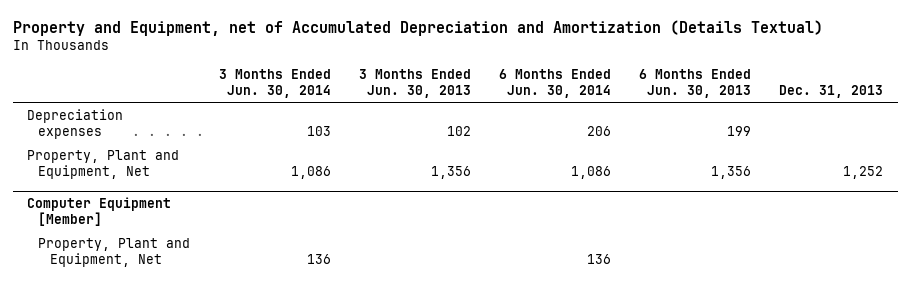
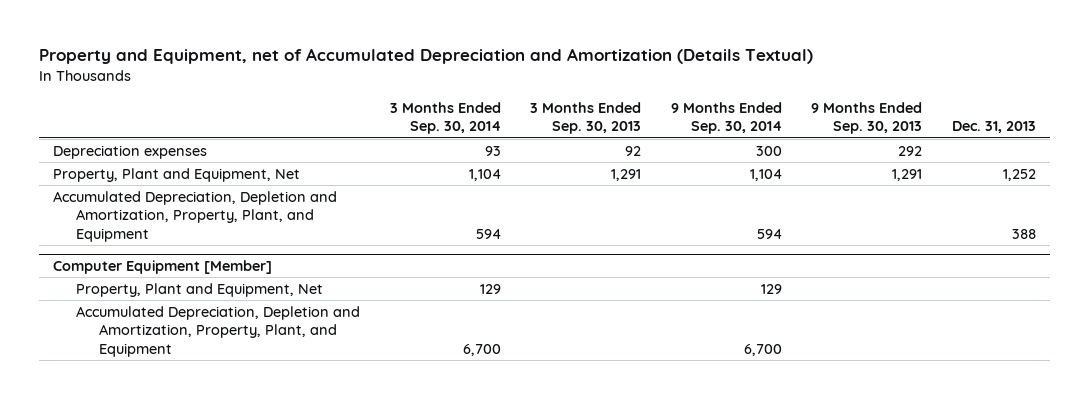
[218,68,331,99] 3 Months Ended Jun. 30, 2014 -> none
[358,68,471,99] 3 Months Ended Jun. 30, 2013 -> none
[499,68,612,99] 6 Months Ended Jun. 30, 2014 -> none
[639,68,752,99] 6 Months Ended Jun. 30, 2013 -> none
none -> [389,101,501,135] 3 Months Ended Sep. 30, 2014
none -> [530,101,642,135] 3 Months Ended Sep. 30, 2013
none -> [670,101,782,135] 9 Months Ended Sep. 30, 2014
none -> [811,101,923,135] 9 Months Ended Sep. 30, 2013
none -> [53,190,338,242] Accumulated Depreciation, Depletion and Amortization, Property, Plant, and Equipment
none -> [76,305,361,357] Accumulated Depreciation, Depletion and Amortization, Property, Plant, and Equipment

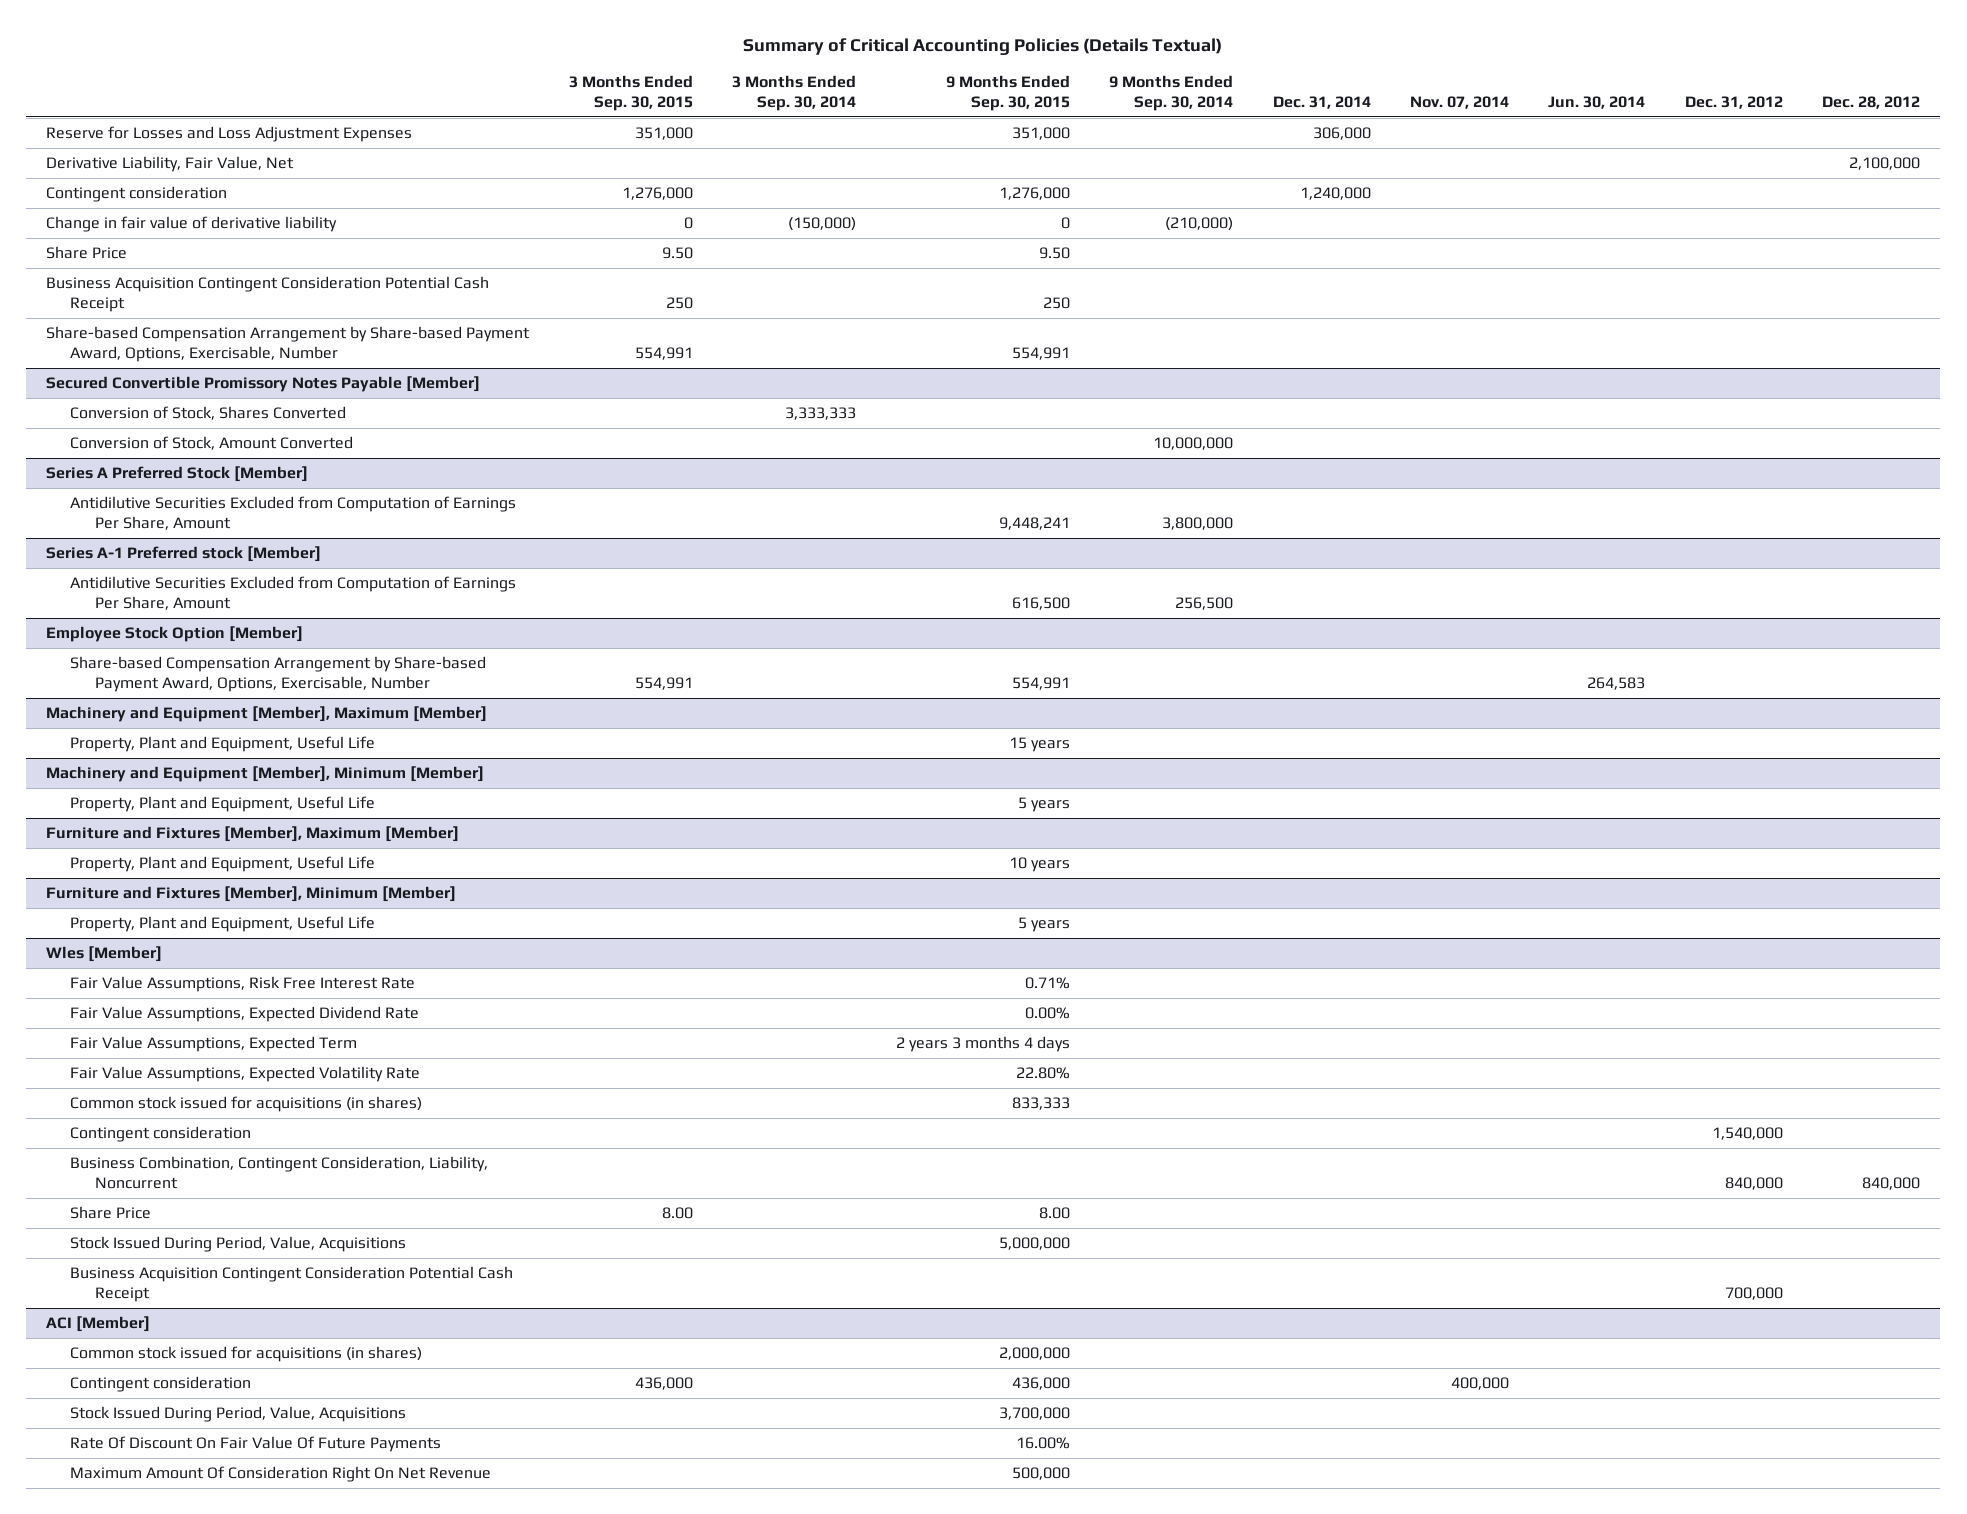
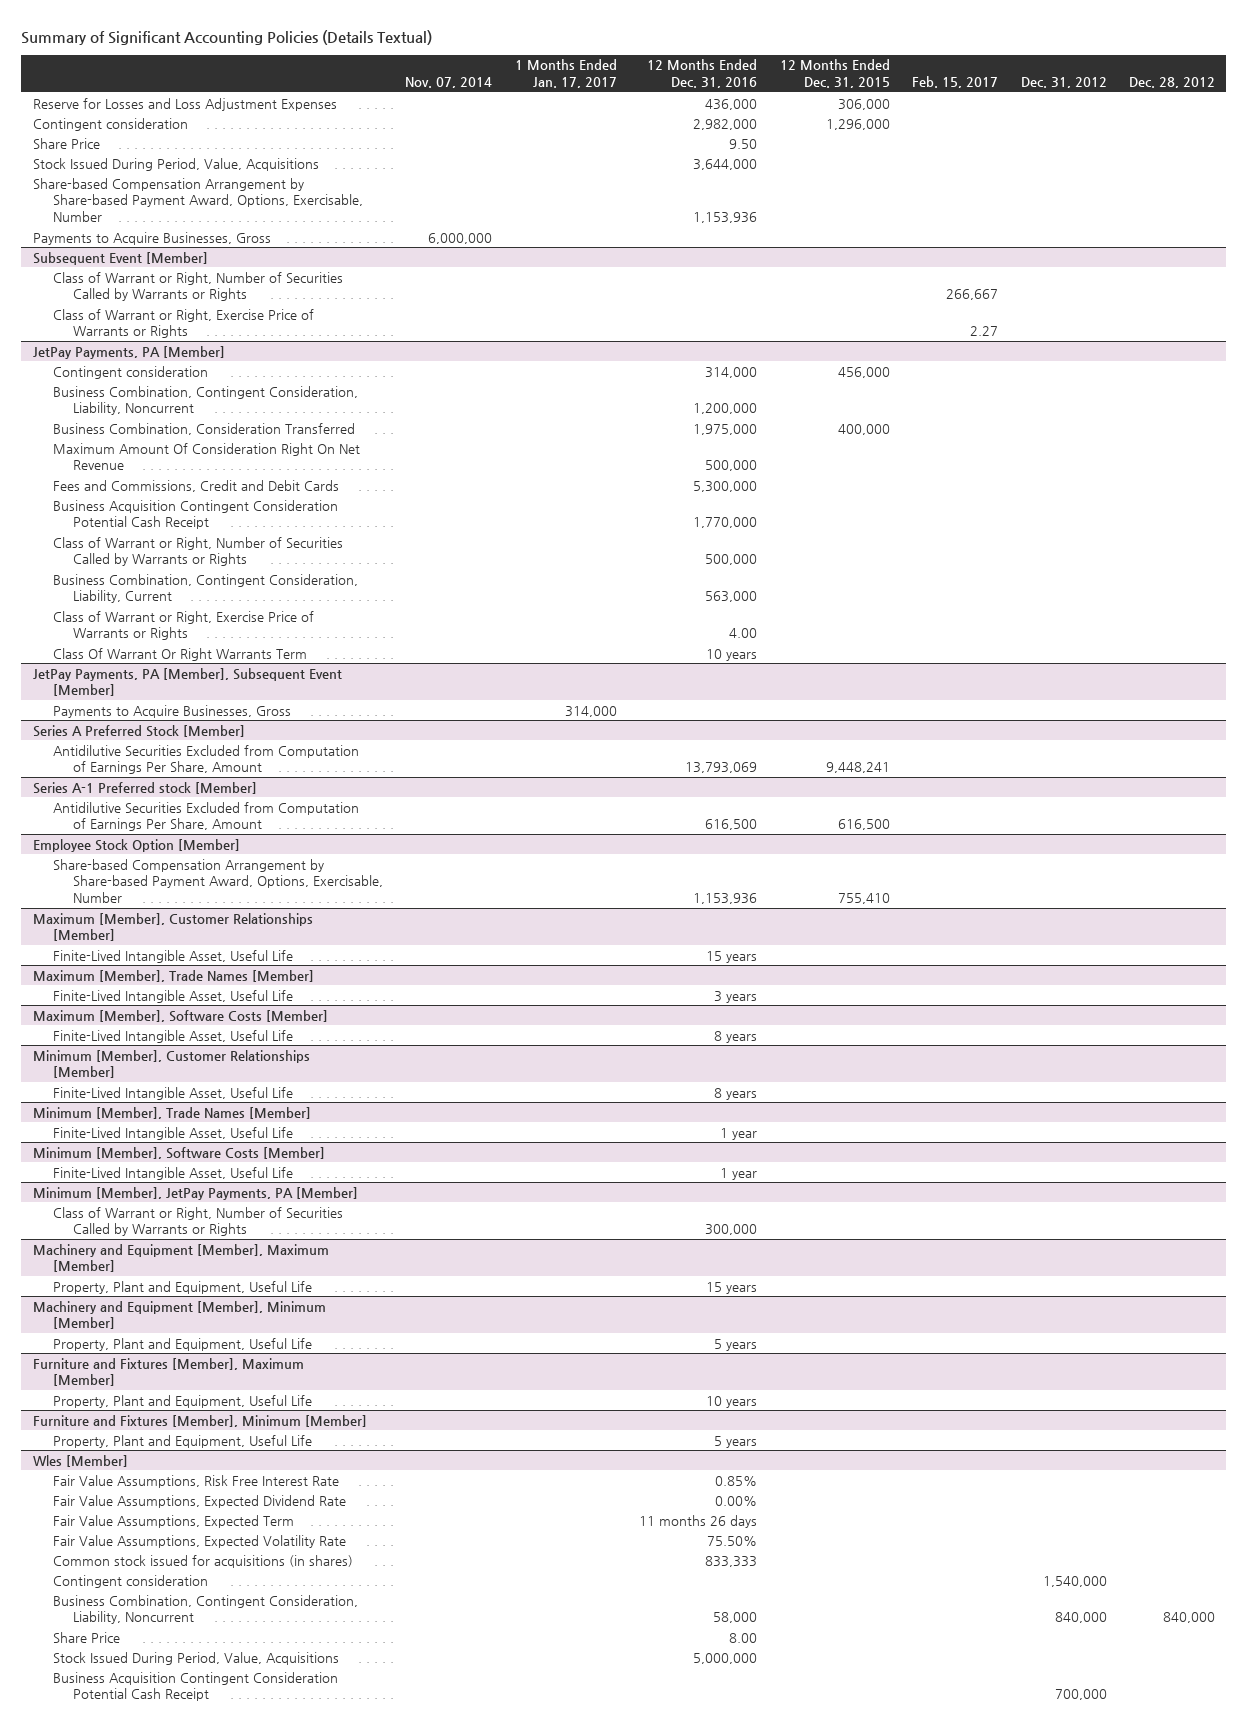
[743,37,1223,55] Summary of Critical Accounting Policies (Details Textual) -> [21,29,433,45] Summary of Significant Accounting Policies (Details Textual)
[568,74,693,112] 3 Months Ended Sep. 30, 2015 -> none
[732,74,857,112] 3 Months Ended Sep. 30, 2014 -> none
[945,74,1070,112] 9 Months Ended Sep. 30, 2015 -> none
[1109,74,1234,112] 9 Months Ended Sep. 30, 2014 -> none
[1272,96,1371,110] Dec. 31, 2014 -> none
[1548,96,1646,110] Jun. 30, 2014 -> none
none -> [514,59,617,89] 1 Months Ended Jan. 17, 2017
none -> [647,59,758,89] 12 Months Ended Dec. 31, 2016
none -> [779,59,890,89] 12 Months Ended Dec. 31, 2015
none -> [912,76,999,89] Feb. 15, 2017
[46,156,295,173] Derivative Liability, Fair Value, Net -> none
[46,216,338,233] Change in fair value of derivative liability -> none
[46,276,490,313] Business Acquisition Contingent Consideration Potential Cash Receipt -> none
none -> [32,157,319,171] Stock Issued During Period, Value, Acquisitions
[46,376,481,393] Secured Convertible Promissory Notes Payable [Member] -> none
[70,406,347,421] Conversion of Stock, Shares Converted -> none
[70,436,354,451] Conversion of Stock, Amount Converted -> none
none -> [32,231,271,245] Payments to Acquire Businesses, Gross
none -> [32,251,208,265] Subsequent Event [Member]
none -> [52,271,343,302] Class of Warrant or Right, Number of Securities Called by Warrants or Rights
none -> [52,308,314,339] Class of Warrant or Right, Exercise Price of Warrants or Rights
none -> [32,345,225,359] JetPay Payments, PA [Member]
none -> [52,365,208,379] Contingent consideration
none -> [52,385,358,416] Business Combination, Contingent Consideration, Liability, Noncurrent
none -> [52,422,355,435] Business Combination, Consideration Transferred
none -> [52,442,360,471] Maximum Amount Of Consideration Right On Net Revenue
none -> [52,479,339,492] Fees and Commissions, Credit and Debit Cards
none -> [52,499,338,530] Business Acquisition Contingent Consideration Potential Cash Receipt
none -> [52,536,343,567] Class of Warrant or Right, Number of Securities Called by Warrants or Rights
none -> [52,573,358,604] Business Combination, Contingent Consideration, Liability, Current
none -> [52,610,314,641] Class of Warrant or Right, Exercise Price of Warrants or Rights
none -> [52,647,307,661] Class Of Warrant Or Right Warrants Term
none -> [32,667,342,697] JetPay Payments, PA [Member], Subsequent Event [Member]
none -> [52,704,291,718] Payments to Acquire Businesses, Gross
none -> [32,912,313,942] Maximum [Member], Customer Relationships [Member]
none -> [52,949,293,963] Finite-Lived Intangible Asset, Useful Life
none -> [32,969,314,982] Maximum [Member], Trade Names [Member]
none -> [52,989,293,1003] Finite-Lived Intangible Asset, Useful Life
none -> [32,1009,328,1022] Maximum [Member], Software Costs [Member]
none -> [52,1029,293,1043] Finite-Lived Intangible Asset, Useful Life
none -> [32,1049,310,1079] Minimum [Member], Customer Relationships [Member]
none -> [52,1086,293,1100] Finite-Lived Intangible Asset, Useful Life
none -> [32,1106,311,1119] Minimum [Member], Trade Names [Member]
none -> [52,1126,293,1140] Finite-Lived Intangible Asset, Useful Life
none -> [32,1146,325,1159] Minimum [Member], Software Costs [Member]
none -> [52,1166,293,1180] Finite-Lived Intangible Asset, Useful Life
none -> [32,1186,358,1200] Minimum [Member], JetPay Payments, PA [Member]
none -> [52,1206,343,1237] Class of Warrant or Right, Number of Securities Called by Warrants or Rights
[46,1316,151,1333] ACI [Member] -> none
[70,1346,423,1363] Common stock issued for acquisitions (in shares) -> none
[70,1376,252,1393] Contingent consideration -> none
[70,1406,407,1423] Stock Issued During Period, Value, Acquisitions -> none
[70,1436,442,1453] Rate Of Discount On Fair Value Of Future Payments -> none
[70,1466,492,1483] Maximum Amount Of Consideration Right On Net Revenue -> none

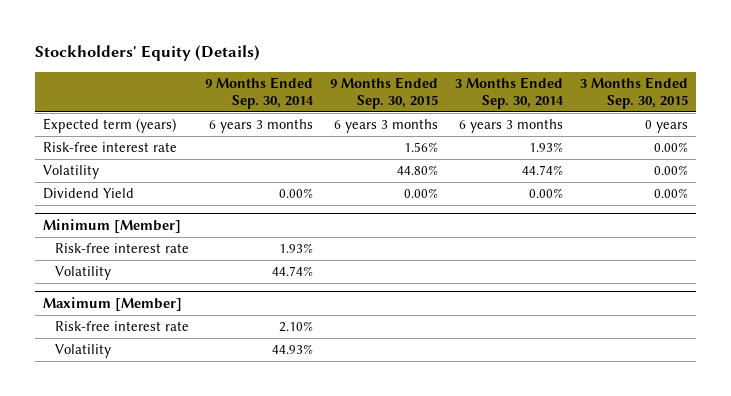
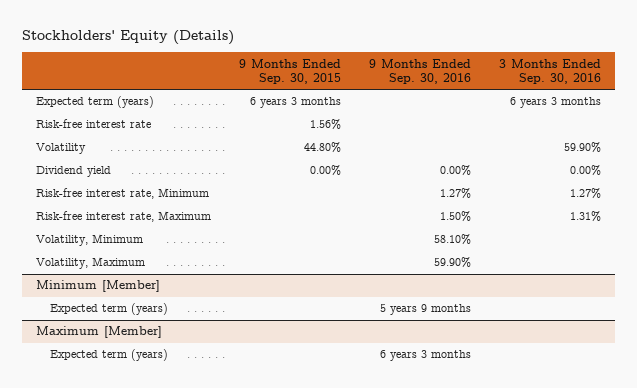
[205,77,315,110] 9 Months Ended Sep. 30, 2014 -> none
[455,77,565,110] 3 Months Ended Sep. 30, 2014 -> none
[579,77,688,110] 3 Months Ended Sep. 30, 2015 -> none
none -> [369,58,472,85] 9 Months Ended Sep. 30, 2016
none -> [499,58,602,85] 3 Months Ended Sep. 30, 2016
[43,188,135,200] Dividend Yield -> [35,166,111,178] Dividend yield
none -> [35,188,209,200] Risk-free interest rate, Minimum
none -> [35,211,211,223] Risk-free interest rate, Maximum
none -> [35,234,143,247] Volatility, Minimum
none -> [35,257,145,270] Volatility, Maximum
[54,243,189,254] Risk-free interest rate -> none
[54,266,111,281] Volatility -> none
none -> [49,303,168,316] Expected term (years)
[54,321,189,332] Risk-free interest rate -> none
[54,344,111,359] Volatility -> none
none -> [49,349,168,362] Expected term (years)

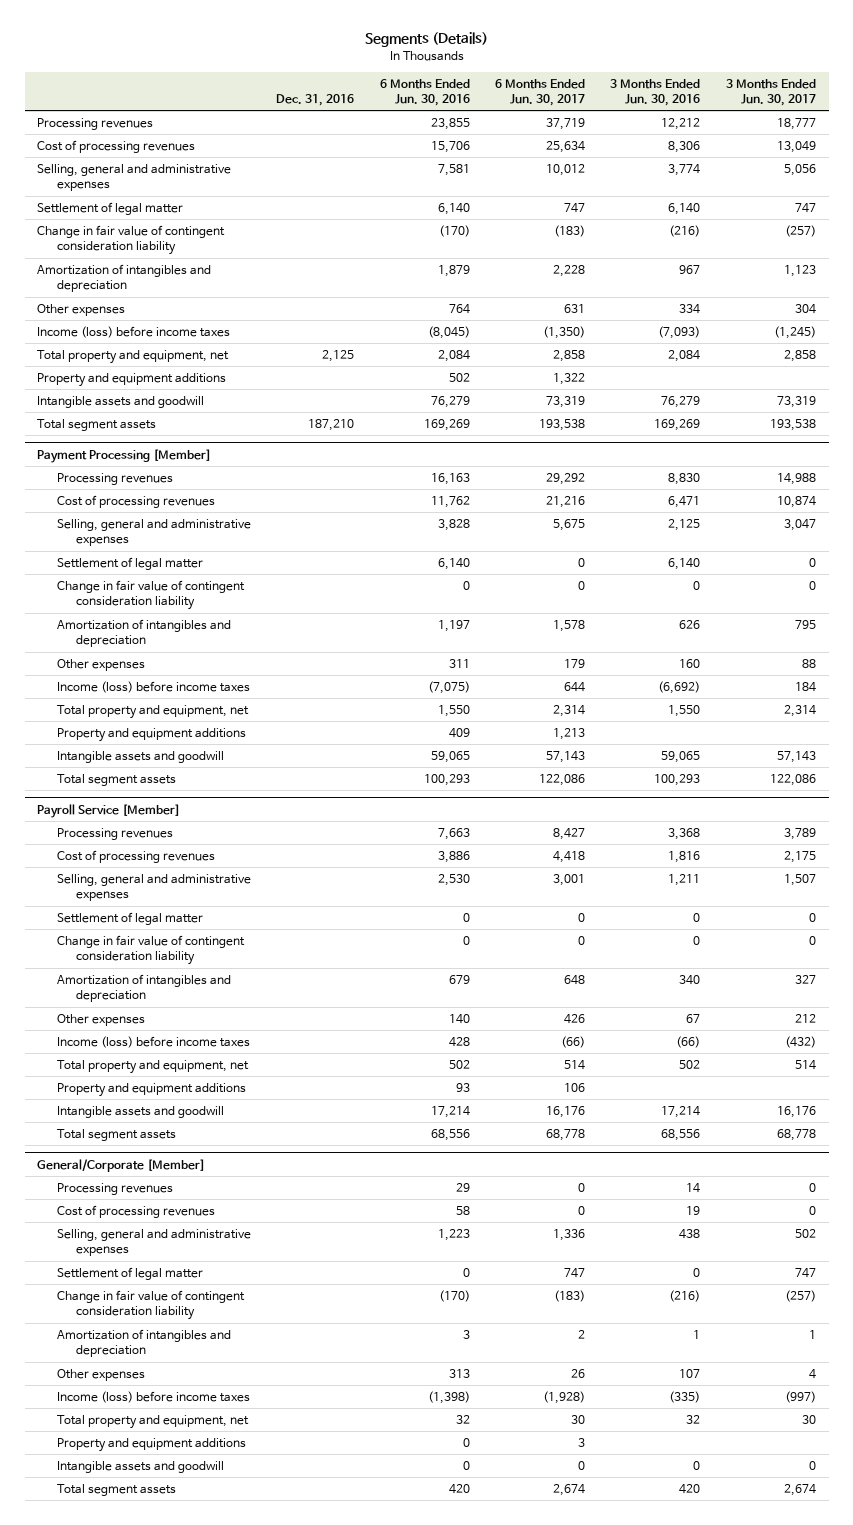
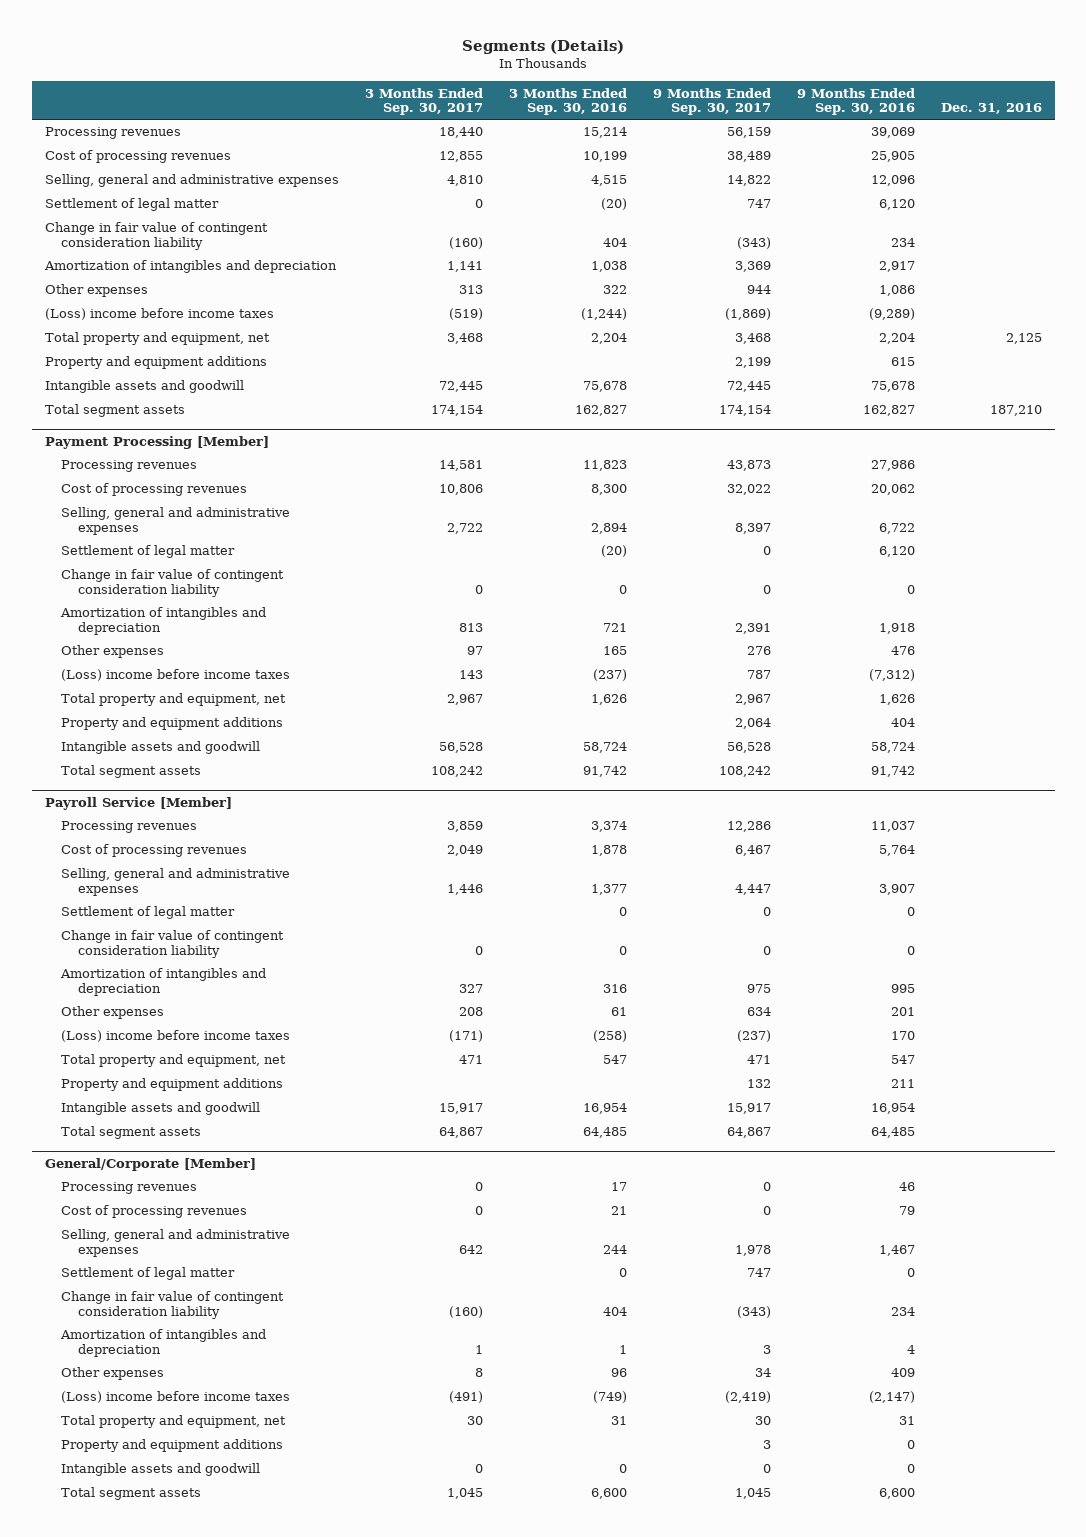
[379,78,470,106] 6 Months Ended Jun. 30, 2016 -> none
[494,78,585,106] 6 Months Ended Jun. 30, 2017 -> none
[610,78,701,106] 3 Months Ended Jun. 30, 2016 -> none
[725,78,816,106] 3 Months Ended Jun. 30, 2017 -> none
none -> [364,87,483,116] 3 Months Ended Sep. 30, 2017
none -> [508,87,627,116] 3 Months Ended Sep. 30, 2016
none -> [652,87,771,116] 9 Months Ended Sep. 30, 2017
none -> [796,87,915,116] 9 Months Ended Sep. 30, 2016
[37,326,231,339] Income (loss) before income taxes -> [44,308,274,321] (Loss) income before income taxes
[56,681,250,694] Income (loss) before income taxes -> [61,669,291,682] (Loss) income before income taxes
[56,1036,250,1049] Income (loss) before income taxes -> [61,1030,291,1043] (Loss) income before income taxes
[56,1391,250,1404] Income (loss) before income taxes -> [61,1391,291,1404] (Loss) income before income taxes

